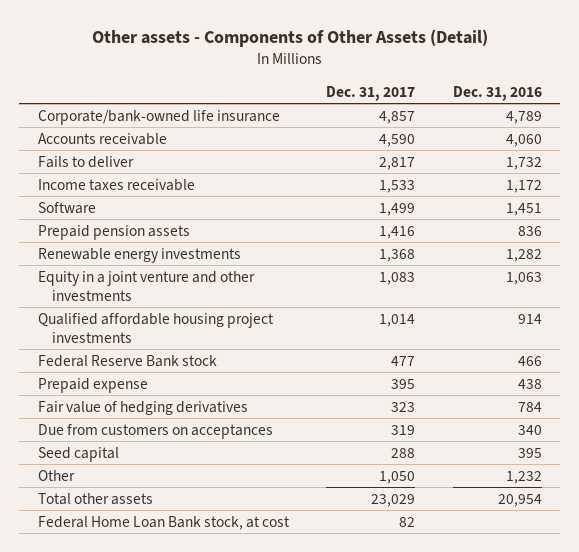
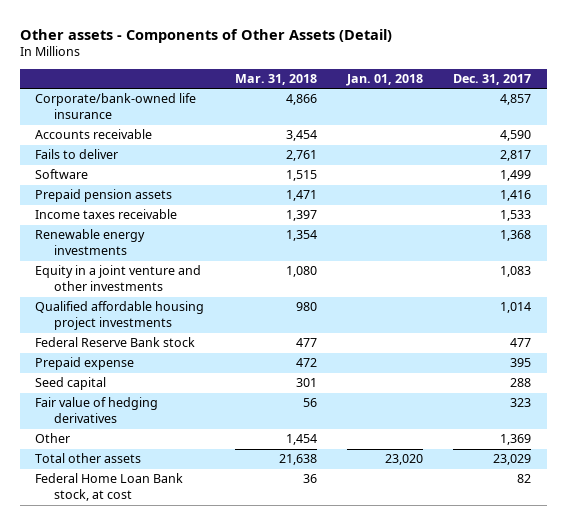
[452,85,542,101] Dec. 31, 2016 -> none
none -> [234,73,317,85] Mar. 31, 2018
none -> [346,73,424,86] Jan. 01, 2018
[37,178,195,191] Income taxes receivable -> [35,209,178,220] Income taxes receivable
[37,423,273,439] Due from customers on acceptances -> none
[37,400,248,415] Fair value of hedging derivatives -> [35,397,159,424] Fair value of hedging derivatives
[379,470,416,484] 1,050 -> [500,434,532,446] 1,369

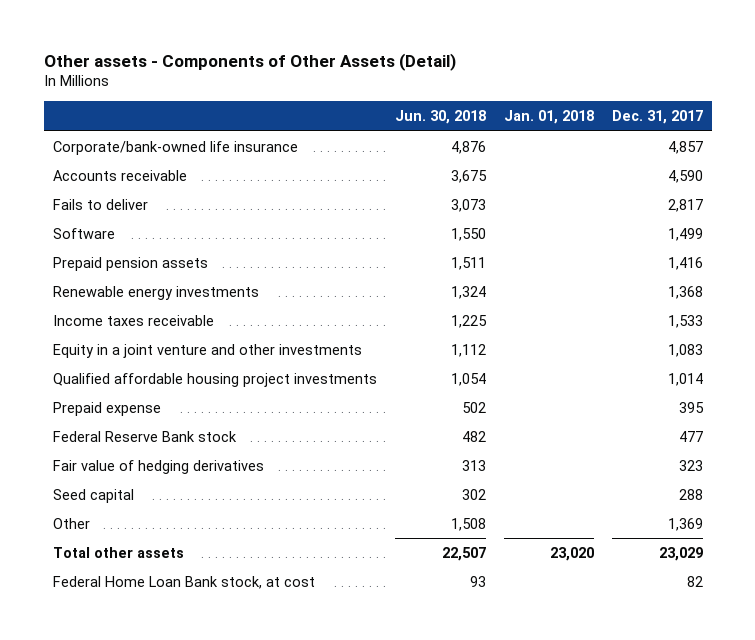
[234,73,317,85] Mar. 31, 2018 -> none
none -> [394,110,486,125] Jun. 30, 2018
[35,209,178,220] Income taxes receivable -> [52,314,214,326] Income taxes receivable
[35,337,196,348] Federal Reserve Bank stock -> [52,430,237,442] Federal Reserve Bank stock
[35,377,107,391] Seed capital -> [52,488,134,503] Seed capital

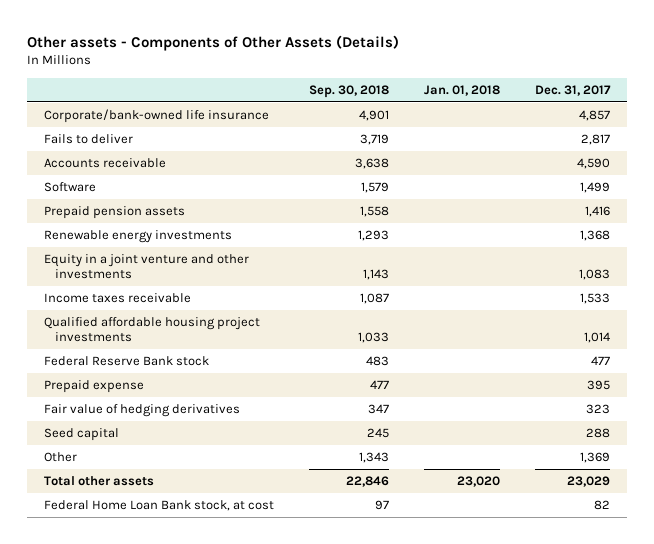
[43,52,456,71] Other assets - Components of Other Assets (Detail) -> [26,34,399,51] Other assets - Components of Other Assets (Details)
[394,110,486,125] Jun. 30, 2018 -> none
none -> [308,84,389,98] Sep. 30, 2018
[52,169,187,181] Accounts receivable -> [43,158,166,169] Accounts receivable
[52,314,214,326] Income taxes receivable -> [43,293,191,304] Income taxes receivable
[52,401,161,416] Prepaid expense -> [43,380,144,394] Prepaid expense

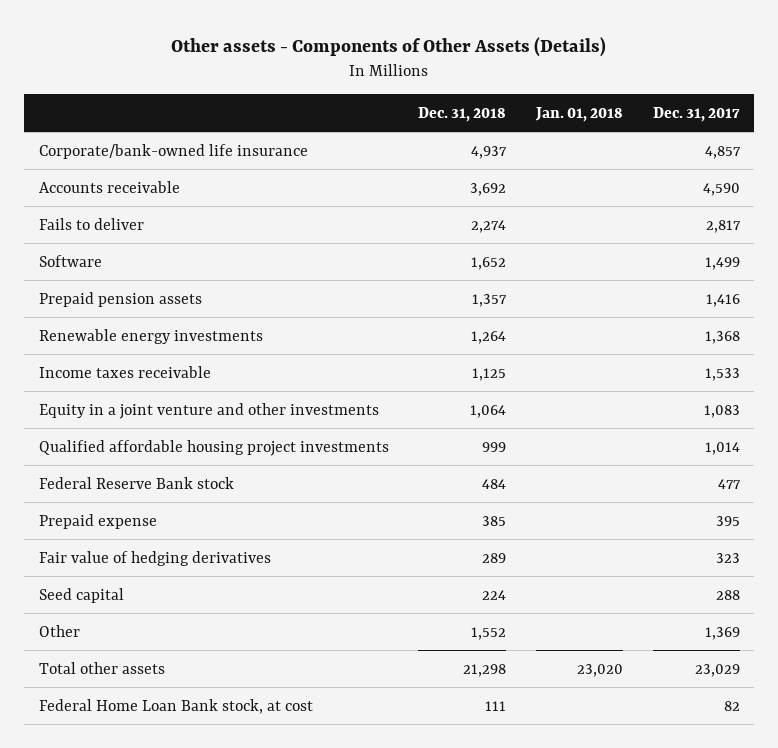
[308,84,389,98] Sep. 30, 2018 -> none
none -> [418,107,507,123] Dec. 31, 2018
[43,134,133,145] Fails to deliver -> [38,217,144,230] Fails to deliver
[43,254,249,280] Equity in a joint venture and other investments -> [38,402,379,419] Equity in a joint venture and other investments

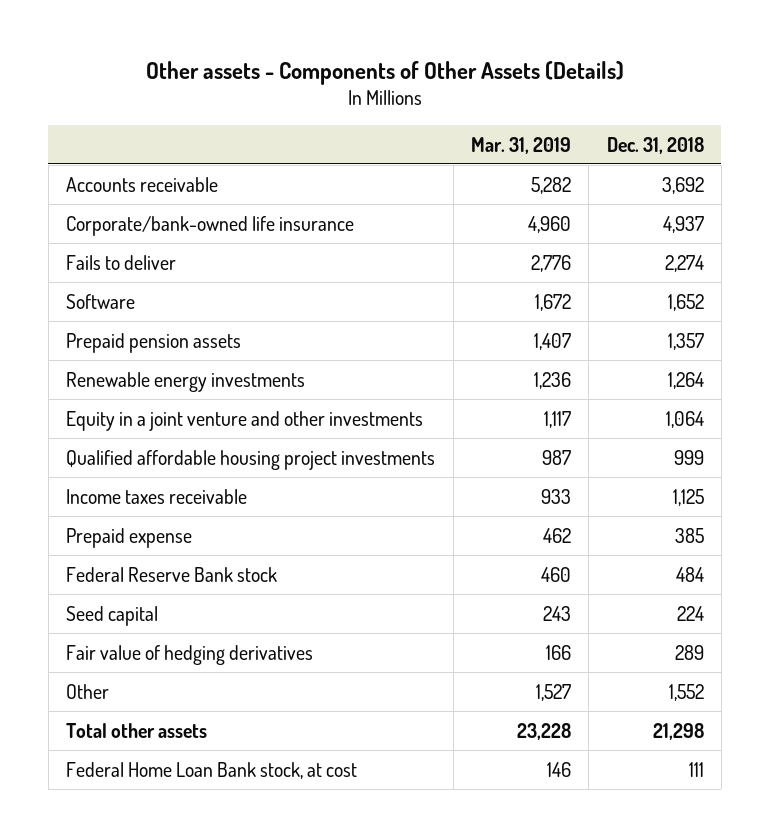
[534,107,623,123] Jan. 01, 2018 -> none
[652,107,740,123] Dec. 31, 2017 -> none
none -> [470,136,571,154] Mar. 31, 2019
[38,143,308,159] Corporate/bank-owned life insurance -> [66,215,355,236] Corporate/bank-owned life insurance
[38,365,211,378] Income taxes receivable -> [66,488,248,504] Income taxes receivable
[38,476,234,489] Federal Reserve Bank stock -> [66,566,278,582] Federal Reserve Bank stock
[38,550,271,566] Fair value of hedging derivatives -> [66,644,314,665] Fair value of hedging derivatives

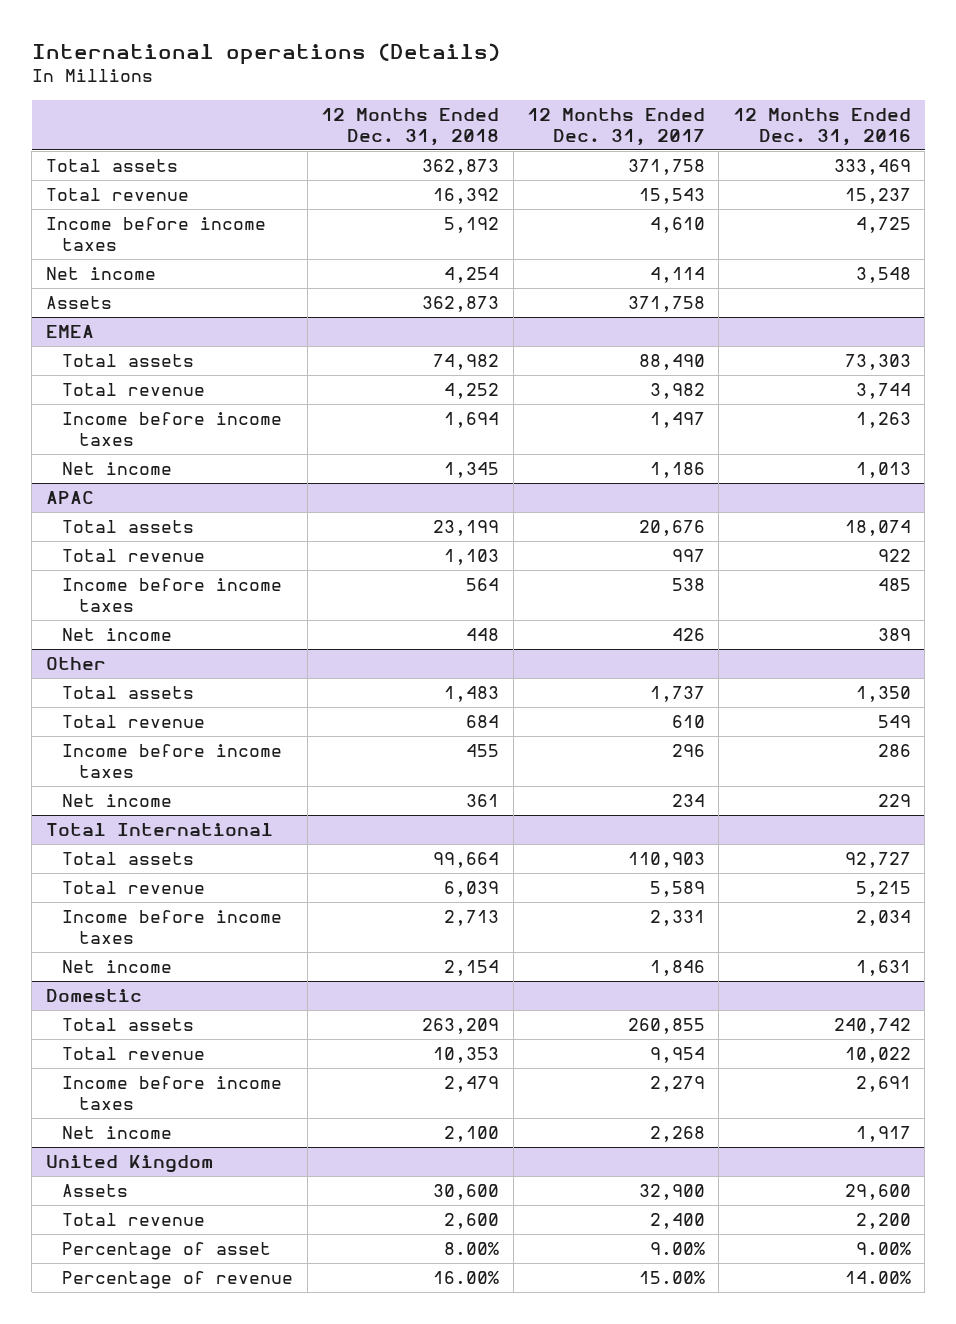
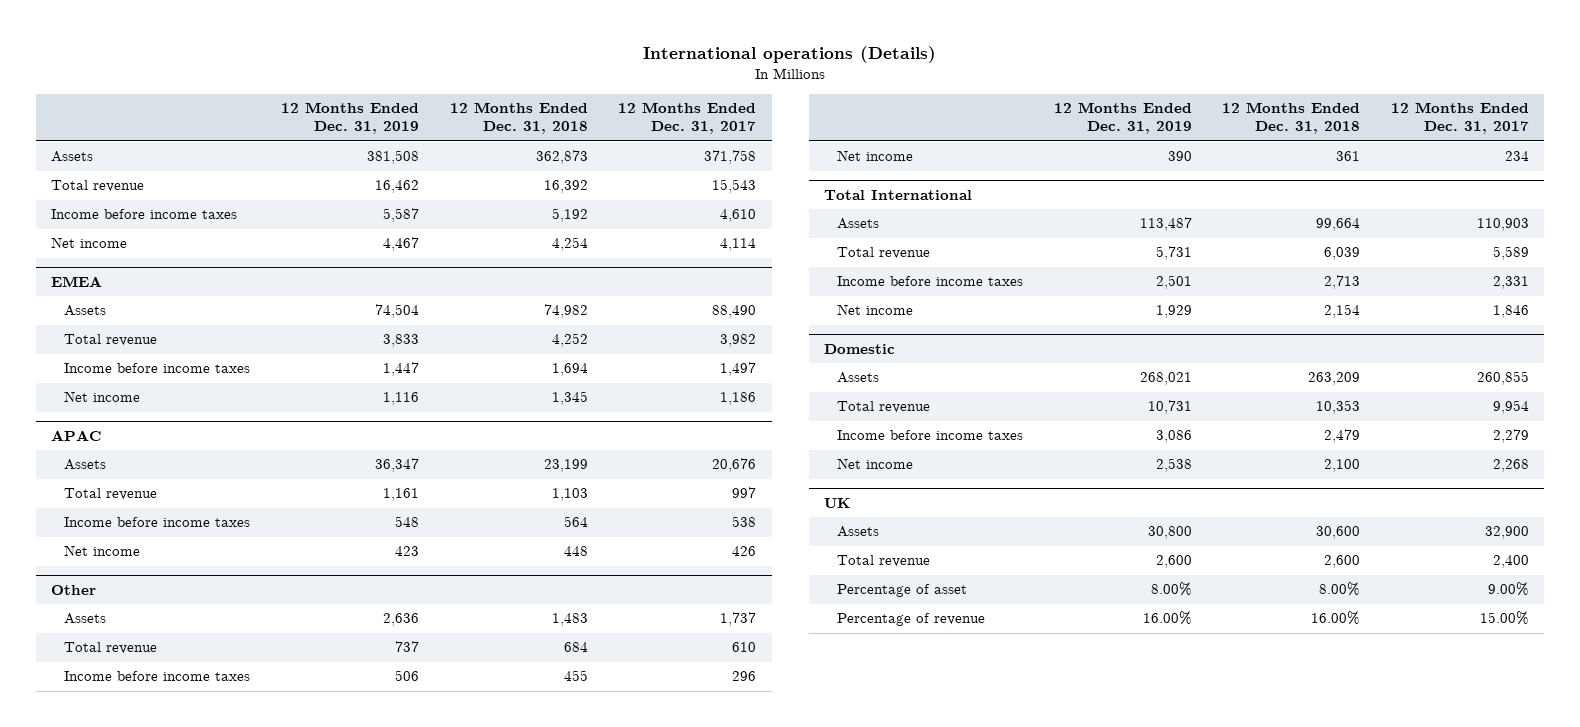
[732,108,911,146] 12 Months Ended Dec. 31, 2016 -> none
none -> [281,101,420,135] 12 Months Ended Dec. 31, 2019
[45,159,178,173] Total assets -> none
[45,296,112,310] Assets -> [51,151,94,163] Assets
[62,354,195,368] Total assets -> [64,305,107,317] Assets
[62,520,195,534] Total assets -> [64,459,107,471] Assets
[62,686,195,700] Total assets -> [64,613,107,625] Assets
[62,852,195,866] Total assets -> [836,218,879,230] Assets
[62,1018,195,1032] Total assets -> [836,372,879,384] Assets
[45,1155,213,1174] United Kingdom -> [823,497,851,508] UK

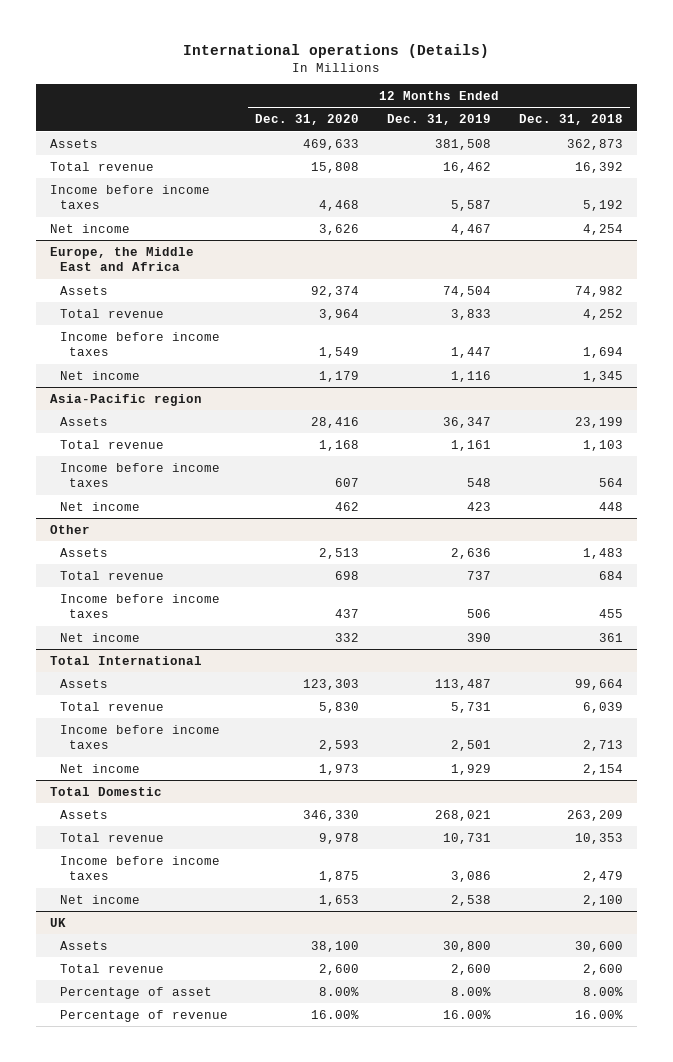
[618,101,757,135] 12 Months Ended Dec. 31, 2017 -> none
none -> [255,114,360,126] Dec. 31, 2020
[51,275,103,287] EMEA -> [49,246,194,271] Europe, the Middle East and Africa
[51,429,102,441] APAC -> [49,393,202,406] Asia-Pacific region
[823,343,895,354] Domestic -> [49,786,162,796] Total Domestic

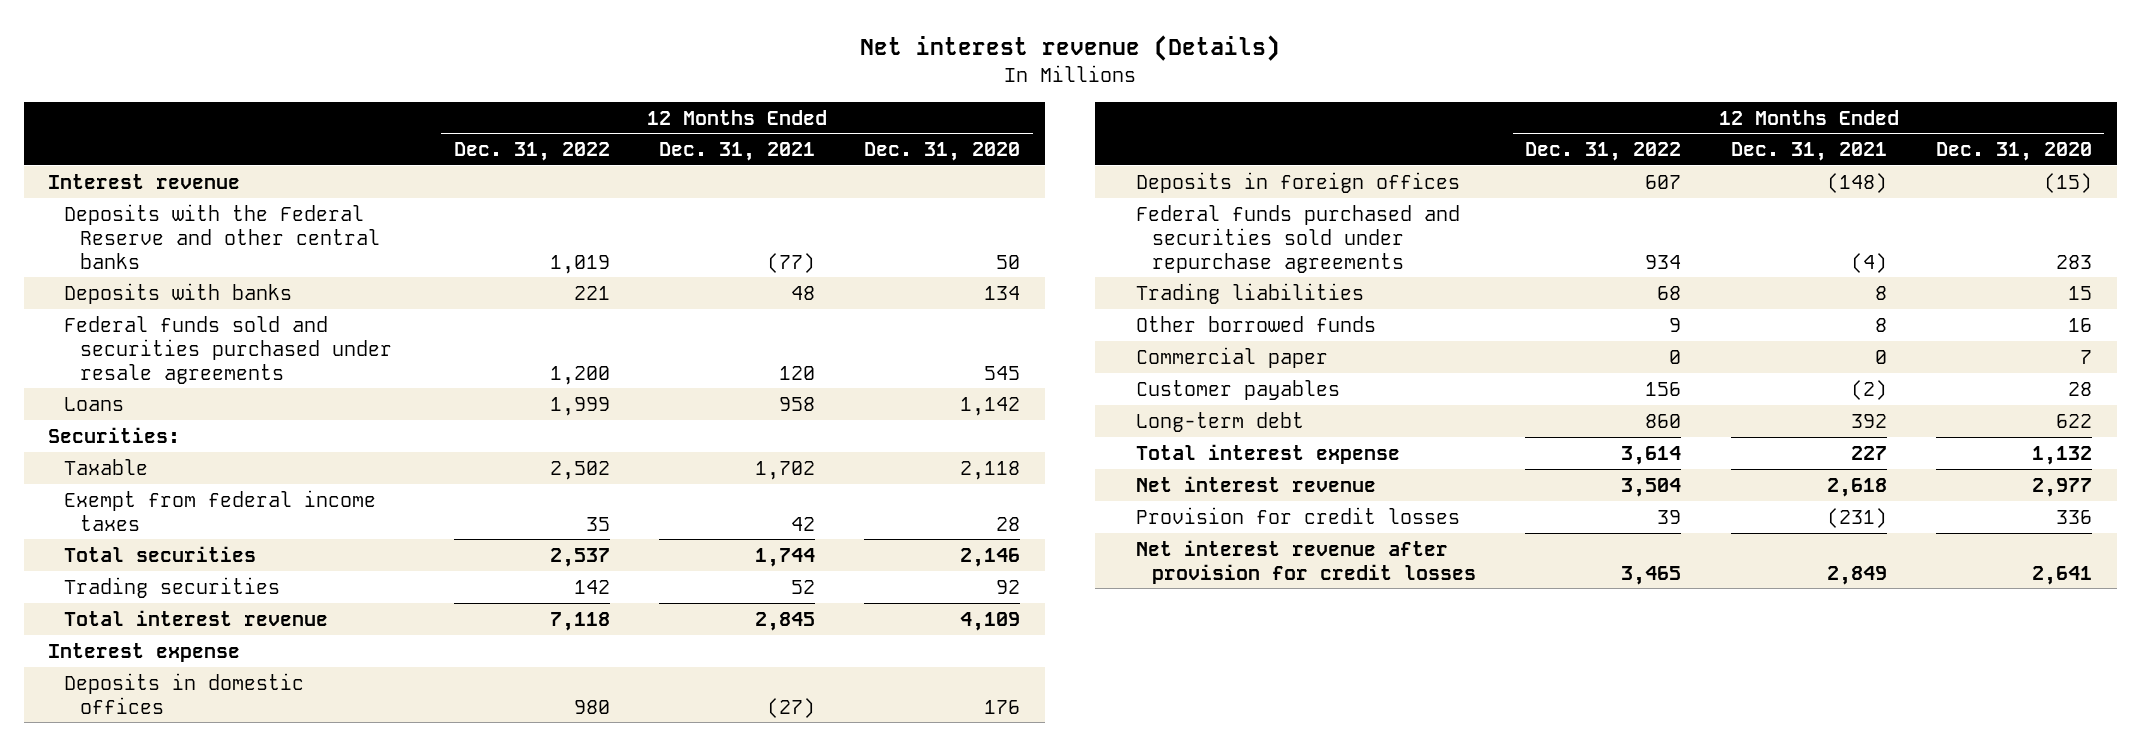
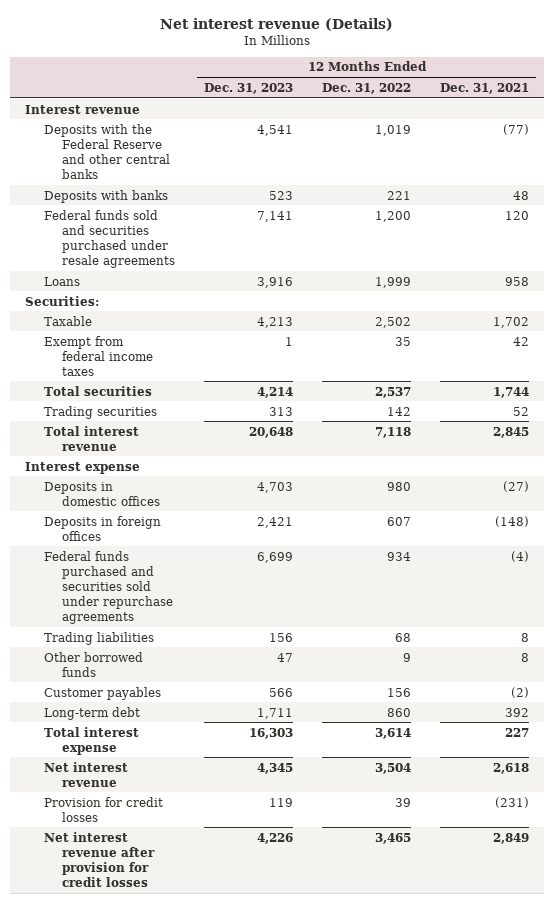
[864,142,1021,162] Dec. 31, 2020 -> none
none -> [204,82,294,94] Dec. 31, 2023
[1135,346,1328,368] Commercial paper -> none

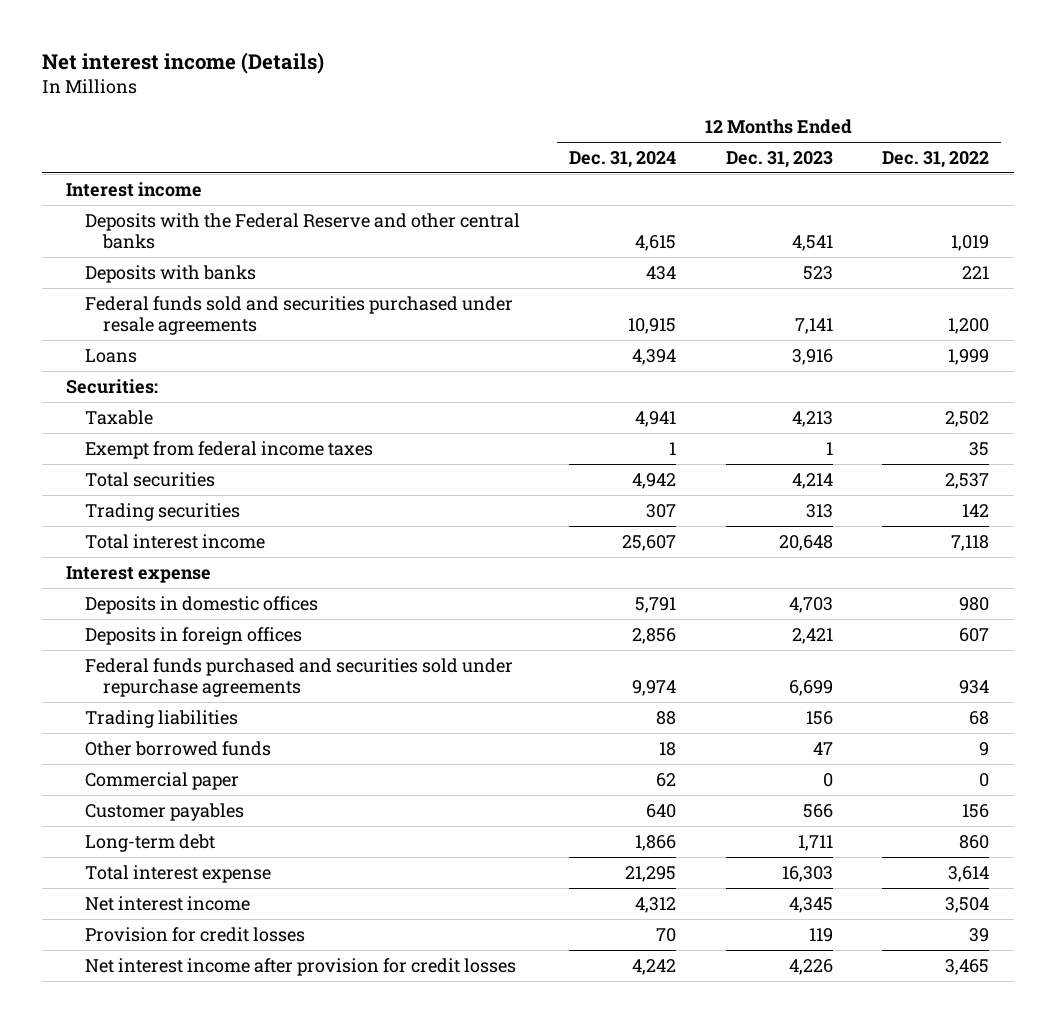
[159,17,393,31] Net interest revenue (Details) -> [41,52,324,75] Net interest income (Details)
[440,82,530,94] Dec. 31, 2021 -> none
none -> [569,150,677,168] Dec. 31, 2024
[24,104,140,114] Interest revenue -> [66,181,203,197] Interest income
[43,425,139,451] Total interest revenue -> [84,533,265,549] Total interest income
none -> [84,771,239,790] Commercial paper
[43,761,128,787] Net interest revenue -> [84,895,250,911] Net interest income
[43,831,156,887] Net interest revenue after provision for credit losses -> [84,957,516,976] Net interest income after provision for credit losses

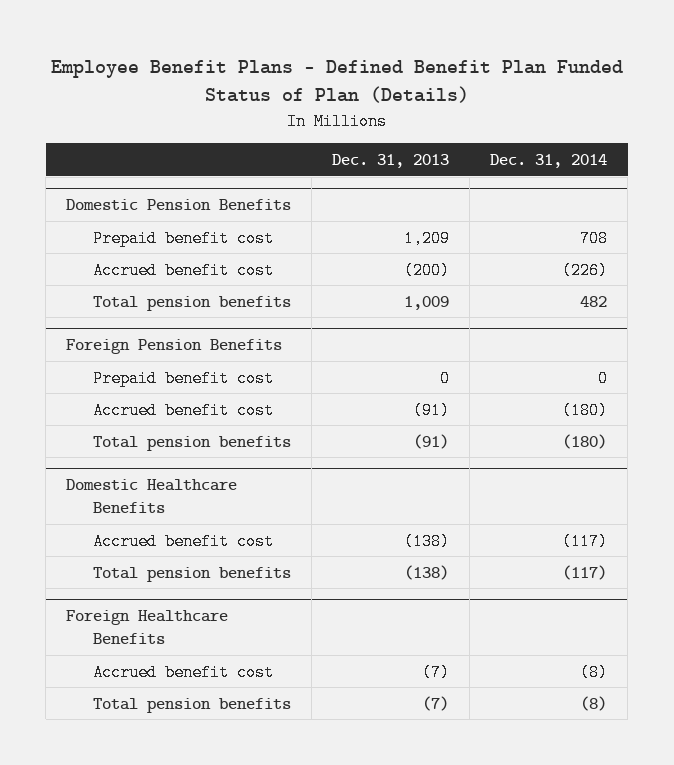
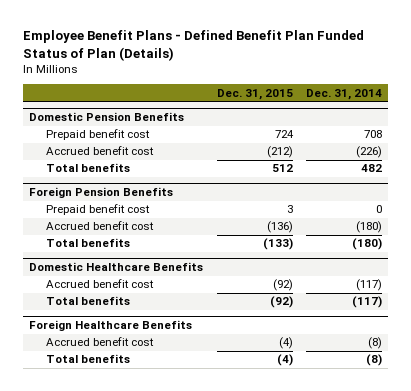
[332,154,450,169] Dec. 31, 2013 -> none
none -> [216,88,293,100] Dec. 31, 2015
[93,295,292,311] Total pension benefits -> [46,163,131,173] Total benefits
[93,435,292,451] Total pension benefits -> [46,238,131,248] Total benefits
[93,566,292,582] Total pension benefits -> [46,296,131,306] Total benefits
[93,697,292,713] Total pension benefits -> [46,354,131,364] Total benefits

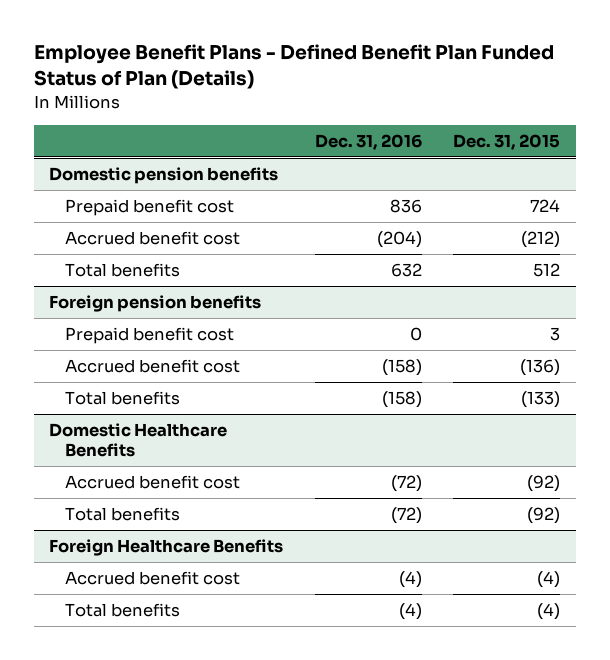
[305,88,382,100] Dec. 31, 2014 -> none
none -> [314,133,422,150] Dec. 31, 2016
[29,112,185,122] Domestic Pension Benefits -> [49,167,279,185] Domestic pension benefits
[29,187,174,199] Foreign Pension Benefits -> [49,295,262,313] Foreign pension benefits

